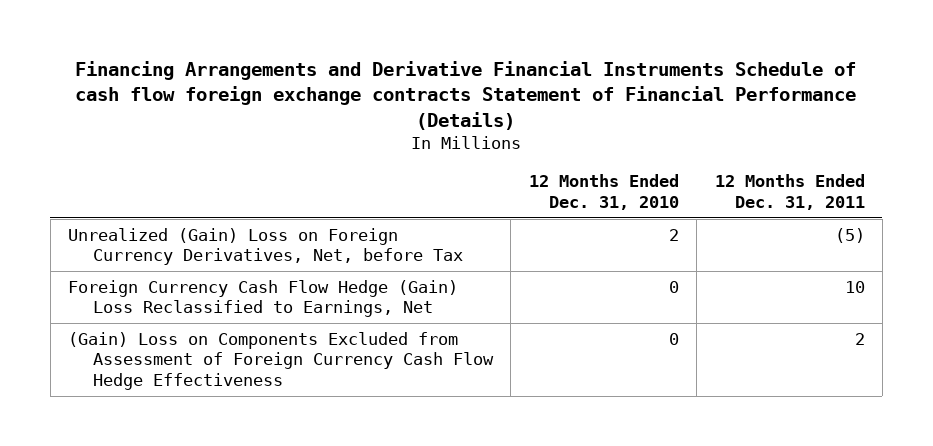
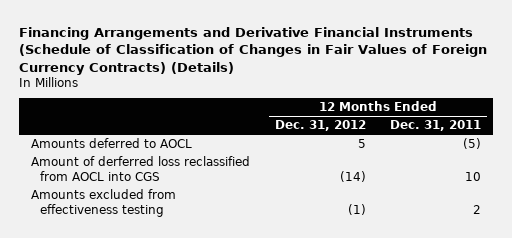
[75,60,857,130] Financing Arrangements and Derivative Financial Instruments Schedule of cash flow foreign exchange contracts Statement of Financial Performance (Details) -> [18,26,487,75] Financing Arrangements and Derivative Financial Instruments (Schedule of Classification of Changes in Fair Values of Foreign Currency Contracts) (Details)
[528,174,679,210] 12 Months Ended Dec. 31, 2010 -> none
none -> [274,120,366,132] Dec. 31, 2012
[68,227,463,266] Unrealized (Gain) Loss on Foreign Currency Derivatives, Net, before Tax -> [31,138,193,149] Amounts deferred to AOCL
[68,279,459,318] Foreign Currency Cash Flow Hedge (Gain) Loss Reclassified to Earnings, Net -> [31,156,251,181] Amount of derferred loss reclassified from AOCL into CGS
[68,331,494,390] (Gain) Loss on Components Excluded from Assessment of Foreign Currency Cash Flow Hedge Effectiveness -> [31,189,177,217] Amounts excluded from effectiveness testing

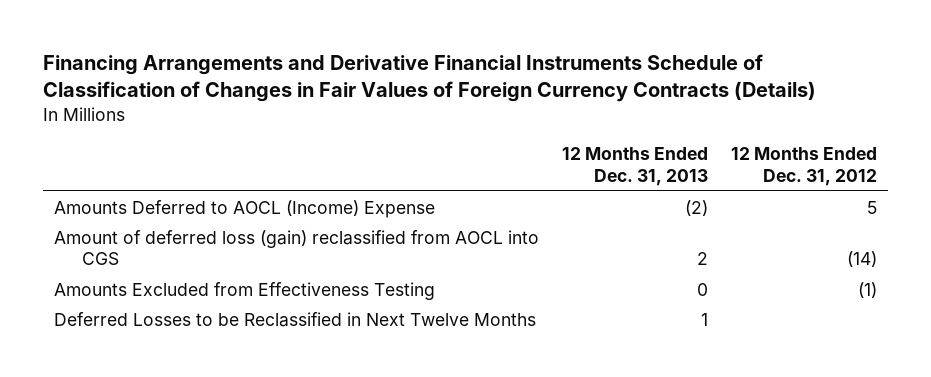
[18,26,487,75] Financing Arrangements and Derivative Financial Instruments (Schedule of Classification of Changes in Fair Values of Foreign Currency Contracts) (Details) -> [42,54,816,103] Financing Arrangements and Derivative Financial Instruments Schedule of Classification of Changes in Fair Values of Foreign Currency Contracts (Details)
[390,120,482,132] Dec. 31, 2011 -> none
none -> [562,147,709,186] 12 Months Ended Dec. 31, 2013
[31,138,193,149] Amounts deferred to AOCL -> [54,199,436,218] Amounts Deferred to AOCL (Income) Expense
[31,156,251,181] Amount of derferred loss reclassified from AOCL into CGS -> [54,229,540,266] Amount of deferred loss (gain) reclassified from AOCL into CGS
[31,189,177,217] Amounts excluded from effectiveness testing -> [54,281,436,300] Amounts Excluded from Effectiveness Testing
none -> [54,311,537,327] Deferred Losses to be Reclassified in Next Twelve Months

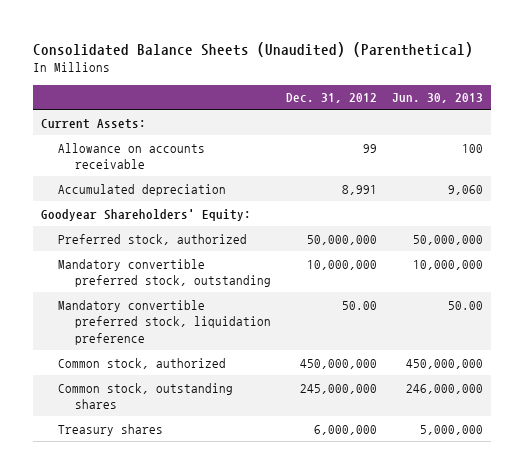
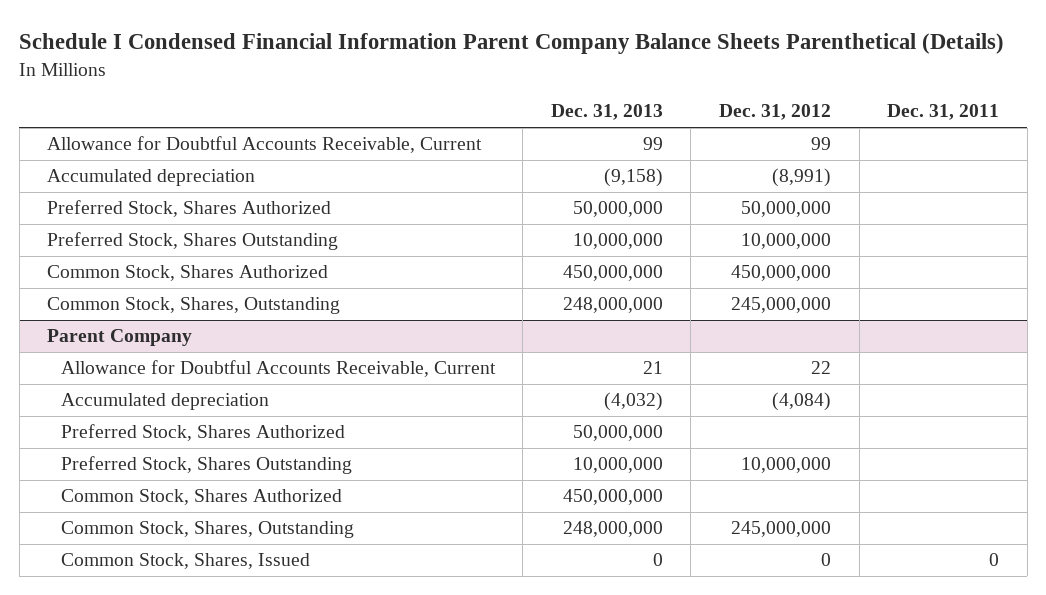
[33,41,474,57] Consolidated Balance Sheets (Unaudited) (Parenthetical) -> [19,33,1005,55] Schedule I Condensed Financial Information Parent Company Balance Sheets Parenthetical (Details)
[392,93,484,104] Jun. 30, 2013 -> none
none -> [550,104,663,121] Dec. 31, 2013
none -> [887,104,1000,121] Dec. 31, 2011
[41,118,147,129] Current Assets: -> none
[41,208,252,221] Goodyear Shareholders' Equity: -> none
[57,299,271,346] Mandatory convertible preferred stock, liquidation preference -> none
[57,423,163,436] Treasury shares -> none
[57,142,205,170] Allowance on accounts receivable -> [47,136,483,154] Allowance for Doubtful Accounts Receivable, Current
[342,184,378,195] 8,991 -> [772,168,832,188] (8,991)
[57,233,247,245] Preferred stock, authorized -> [47,200,332,218] Preferred Stock, Shares Authorized
[57,258,271,288] Mandatory convertible preferred stock, outstanding -> [47,232,339,251] Preferred Stock, Shares Outstanding
[57,357,226,369] Common stock, authorized -> [47,265,329,282] Common Stock, Shares Authorized
[57,382,233,410] Common stock, outstanding shares -> [47,297,341,315] Common Stock, Shares, Outstanding
none -> [47,329,193,347] Parent Company
none -> [60,360,496,378] Allowance for Doubtful Accounts Receivable, Current
none -> [60,393,269,411] Accumulated depreciation
none -> [60,424,345,442] Preferred Stock, Shares Authorized
none -> [60,456,352,475] Preferred Stock, Shares Outstanding
none -> [60,489,342,506] Common Stock, Shares Authorized
none -> [60,521,354,539] Common Stock, Shares, Outstanding
none -> [60,553,310,570] Common Stock, Shares, Issued

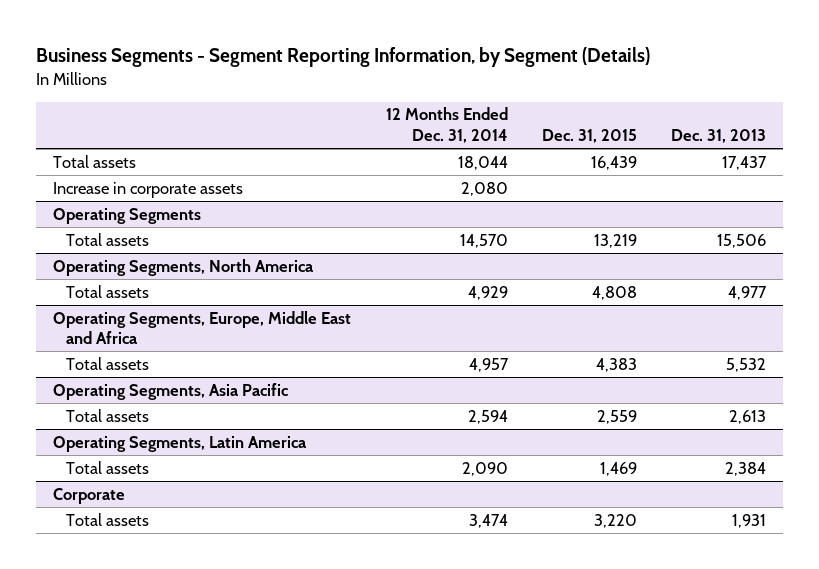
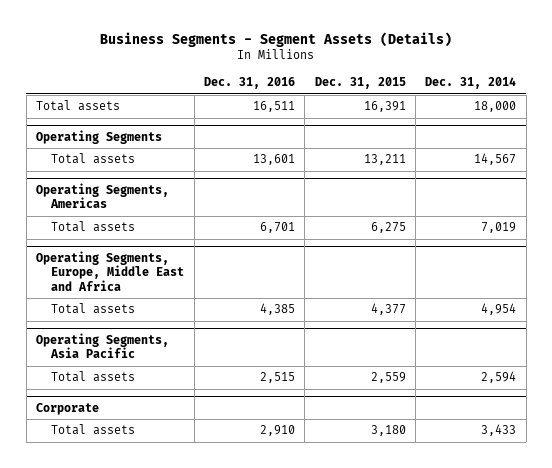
[36,47,651,68] Business Segments - Segment Reporting Information, by Segment (Details) -> [100,31,453,47] Business Segments - Segment Assets (Details)
[385,107,508,143] 12 Months Ended Dec. 31, 2014 -> none
[670,128,766,143] Dec. 31, 2013 -> none
none -> [204,77,296,90] Dec. 31, 2016
none -> [425,77,517,90] Dec. 31, 2014
[53,181,244,198] Increase in corporate assets -> none
[590,155,637,170] 16,439 -> [363,101,406,113] 16,391
[593,233,637,248] 13,219 -> [363,154,406,166] 13,211
[53,258,315,276] Operating Segments, North America -> [35,182,169,209] Operating Segments, Americas
[591,285,637,300] 4,808 -> [370,222,406,234] 6,275
[595,357,637,372] 4,383 -> [370,303,406,316] 4,377
[53,435,308,452] Operating Segments, Latin America -> none
[65,460,149,474] Total assets -> none
[593,513,637,528] 3,220 -> [370,425,406,437] 3,180

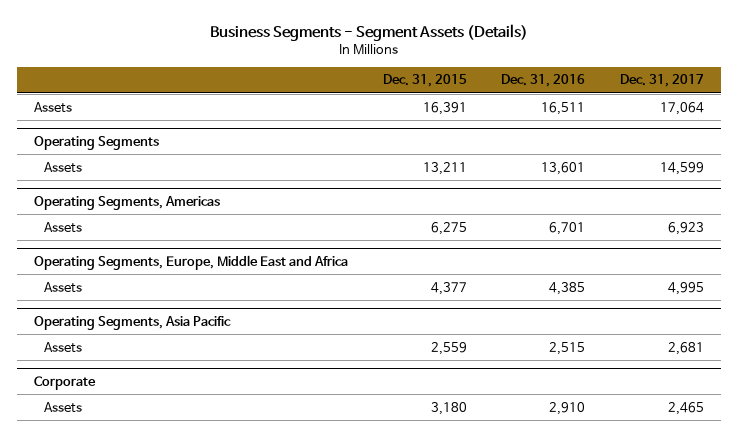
[425,77,517,90] Dec. 31, 2014 -> none
none -> [619,74,704,88] Dec. 31, 2017
[35,100,120,112] Total assets -> [34,101,73,113] Assets
[51,153,136,165] Total assets -> [44,161,83,173] Assets
[51,221,136,233] Total assets -> [44,221,83,233] Assets
[51,303,136,315] Total assets -> [44,281,83,293] Assets
[51,371,136,383] Total assets -> [44,341,83,353] Assets
[51,424,136,436] Total assets -> [44,401,83,413] Assets

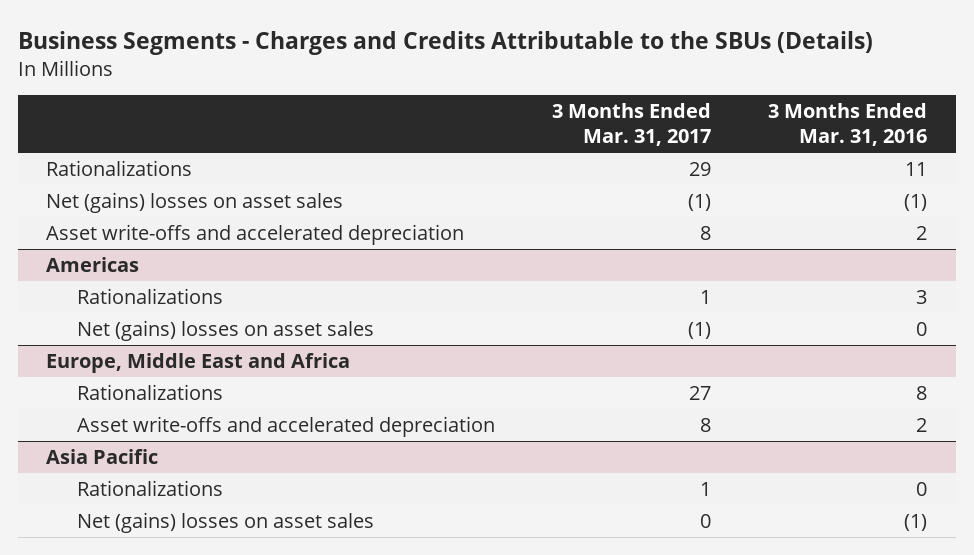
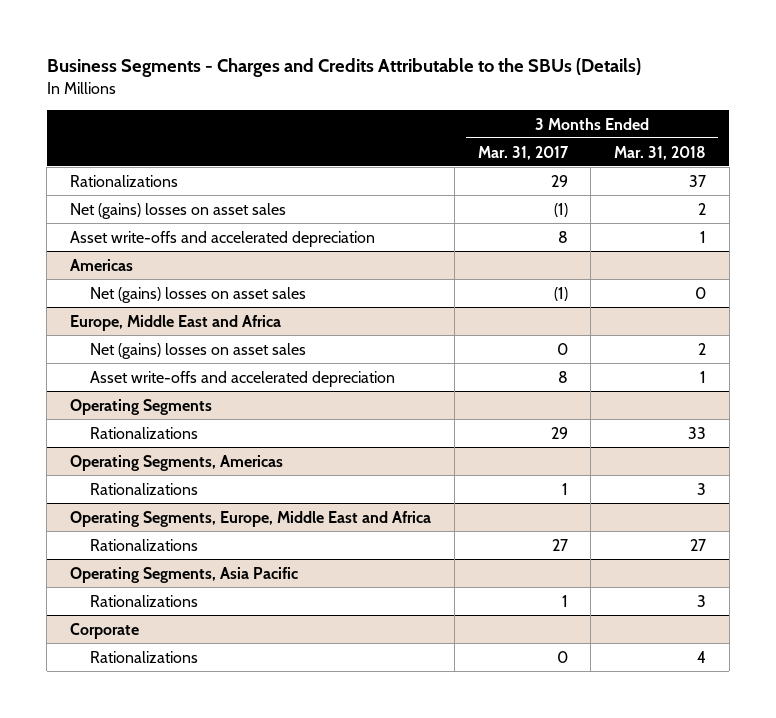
[768,103,928,147] 3 Months Ended Mar. 31, 2016 -> none
none -> [614,145,707,160] Mar. 31, 2018
[77,287,224,304] Rationalizations -> none
[77,383,224,400] Rationalizations -> none
none -> [90,342,307,359] Net (gains) losses on asset sales
[46,448,159,464] Asia Pacific -> none
none -> [70,398,213,415] Operating Segments
none -> [90,426,199,439] Rationalizations
none -> [70,454,284,471] Operating Segments, Americas
[77,511,375,533] Net (gains) losses on asset sales -> none
none -> [70,510,432,527] Operating Segments, Europe, Middle East and Africa
none -> [90,538,199,551] Rationalizations
none -> [70,566,299,583] Operating Segments, Asia Pacific
none -> [90,594,199,607] Rationalizations
none -> [70,622,140,639] Corporate
none -> [90,650,199,663] Rationalizations

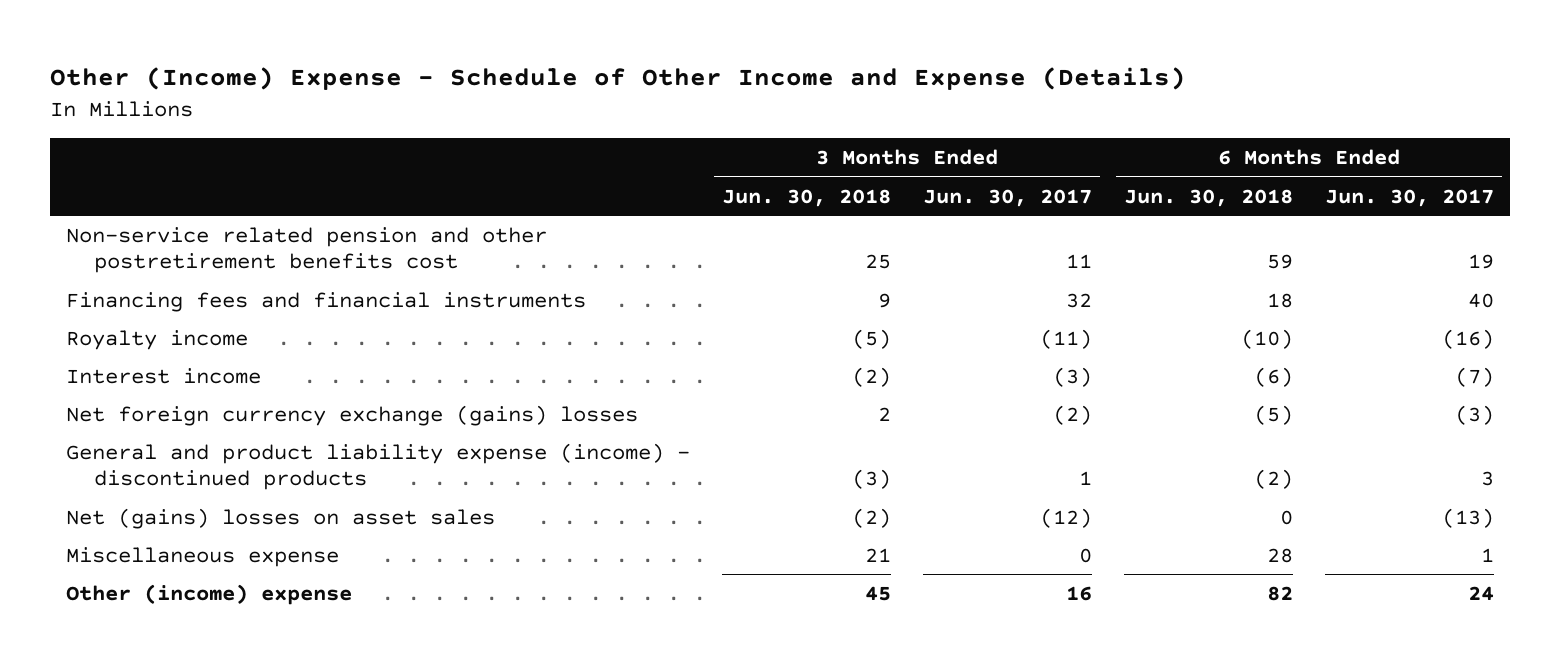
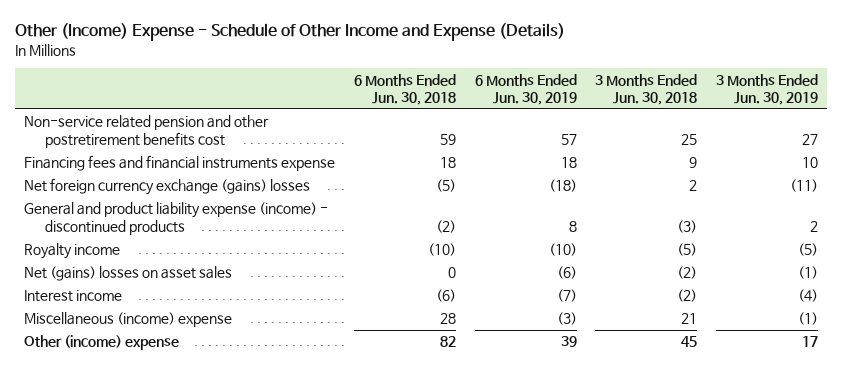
[922,188,1092,207] Jun. 30, 2017 -> none
[1324,188,1494,207] Jun. 30, 2017 -> none
none -> [474,73,577,106] 6 Months Ended Jun. 30, 2019
none -> [715,73,818,106] 3 Months Ended Jun. 30, 2019
[65,291,586,312] Financing fees and financial instruments -> [24,155,336,172] Financing fees and financial instruments expense
[65,329,248,350] Royalty income -> [24,243,121,260] Royalty income
[65,367,261,384] Interest income -> [24,290,123,303] Interest income
[65,546,339,567] Miscellaneous expense -> [24,312,233,328] Miscellaneous (income) expense

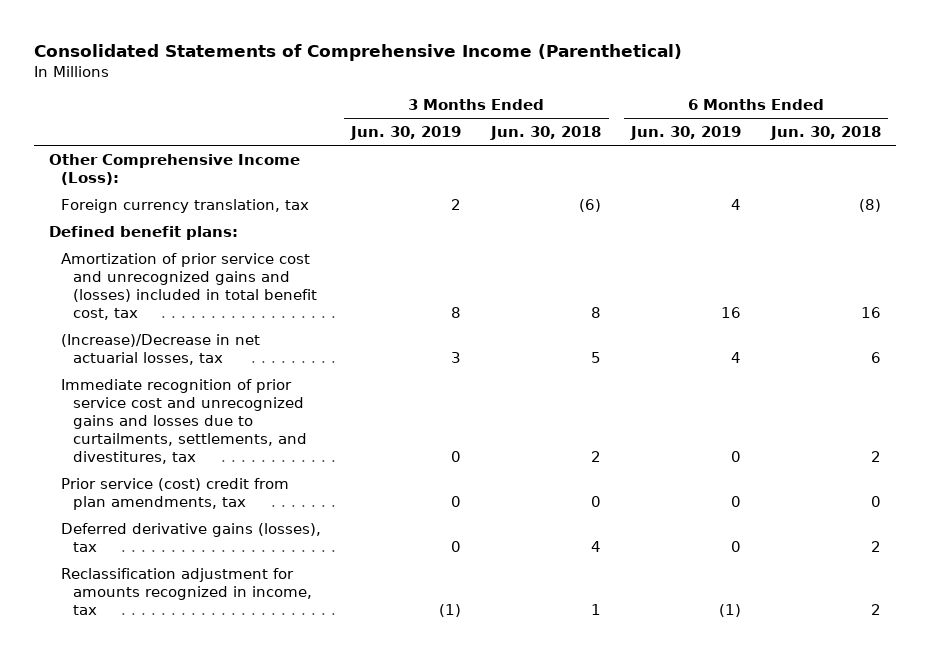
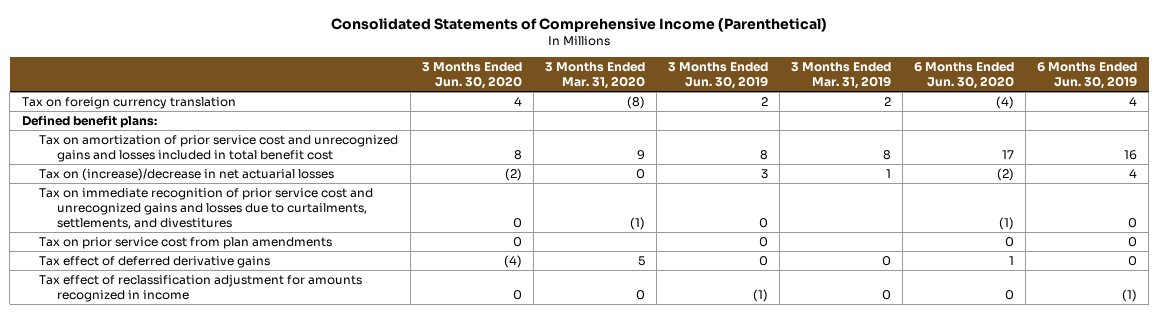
[490,126,602,141] Jun. 30, 2018 -> none
[769,126,881,141] Jun. 30, 2018 -> none
none -> [421,62,522,90] 3 Months Ended Jun. 30, 2020
none -> [544,62,645,90] 3 Months Ended Mar. 31, 2020
none -> [790,62,891,90] 3 Months Ended Mar. 31, 2019
none -> [914,62,1015,90] 6 Months Ended Jun. 30, 2020
[49,153,301,185] Other Comprehensive Income (Loss): -> none
[61,198,310,213] Foreign currency translation, tax -> [21,96,236,109] Tax on foreign currency translation
[61,252,318,320] Amortization of prior service cost and unrecognized gains and (losses) included in total benefit cost, tax -> [39,134,399,162] Tax on amortization of prior service cost and unrecognized gains and losses included in total benefit cost
[61,333,261,365] (Increase)/Decrease in net actuarial losses, tax -> [39,167,335,181] Tax on (increase)/decrease in net actuarial losses
[61,378,308,464] Immediate recognition of prior service cost and unrecognized gains and losses due to curtailments, settlements, and divestitures, tax -> [39,187,374,229] Tax on immediate recognition of prior service cost and unrecognized gains and losses due to curtailments, settlements, and divestitures
[61,477,290,510] Prior service (cost) credit from plan amendments, tax -> [39,236,333,249] Tax on prior service cost from plan amendments
[61,522,322,552] Deferred derivative gains (losses), tax -> [39,255,271,268] Tax effect of deferred derivative gains
[61,567,313,615] Reclassification adjustment for amounts recognized in income, tax -> [39,274,363,302] Tax effect of reclassification adjustment for amounts recognized in income

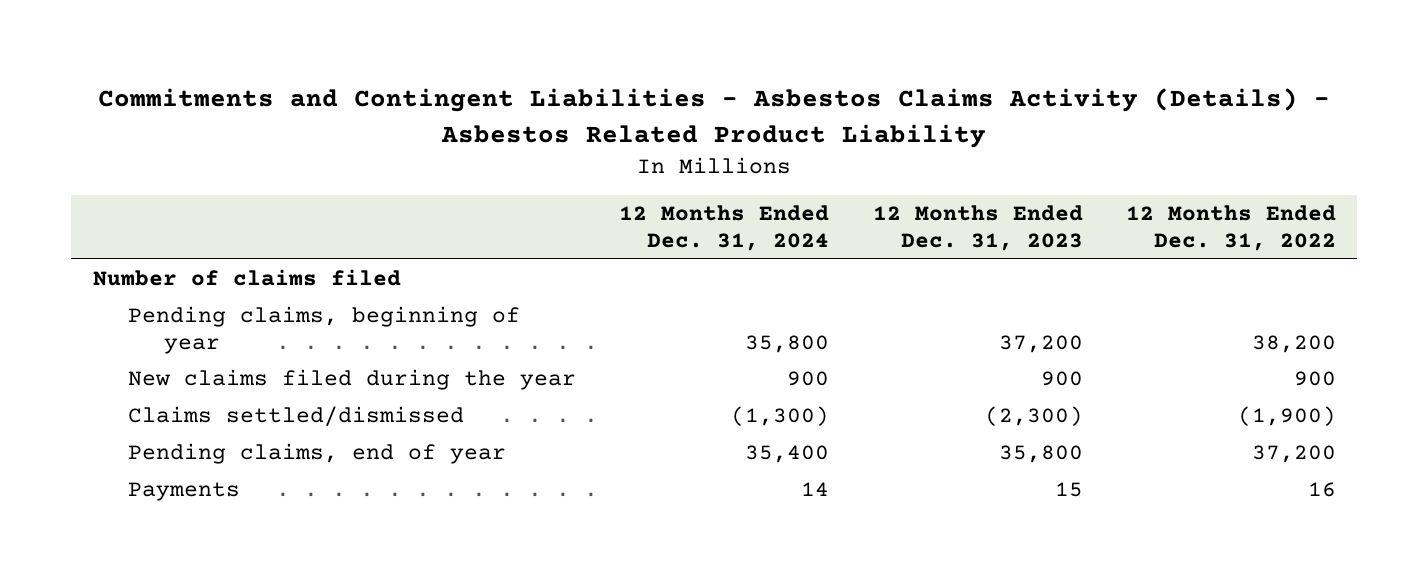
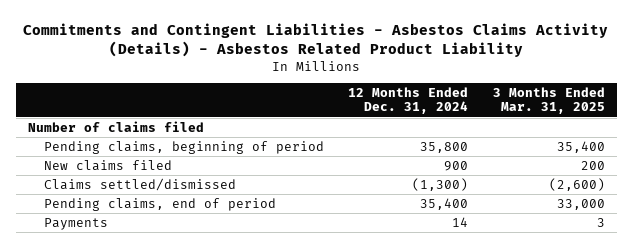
[872,205,1083,251] 12 Months Ended Dec. 31, 2023 -> none
[1125,205,1336,251] 12 Months Ended Dec. 31, 2022 -> none
none -> [492,86,605,115] 3 Months Ended Mar. 31, 2025
[128,305,521,354] Pending claims, beginning of year -> [44,140,325,154] Pending claims, beginning of period
[128,368,577,390] New claims filed during the year -> [44,159,173,171] New claims filed
[128,442,507,464] Pending claims, end of year -> [44,197,277,211] Pending claims, end of period

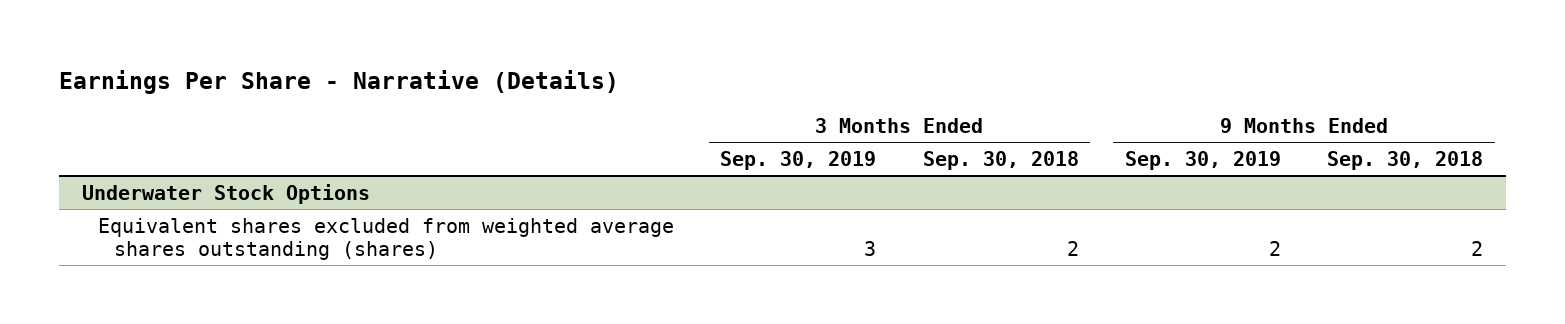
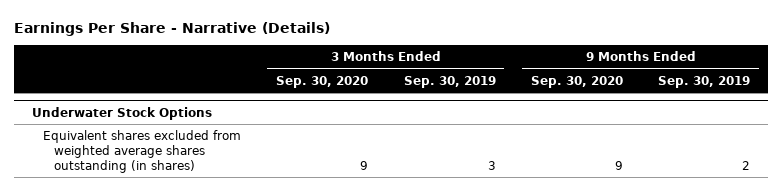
[922,150,1079,170] Sep. 30, 2018 -> none
[1327,150,1484,170] Sep. 30, 2018 -> none
none -> [276,75,369,88] Sep. 30, 2020
none -> [531,75,624,88] Sep. 30, 2020
[97,217,674,261] Equivalent shares excluded from weighted average shares outstanding (shares) -> [42,130,241,173] Equivalent shares excluded from weighted average shares outstanding (in shares)

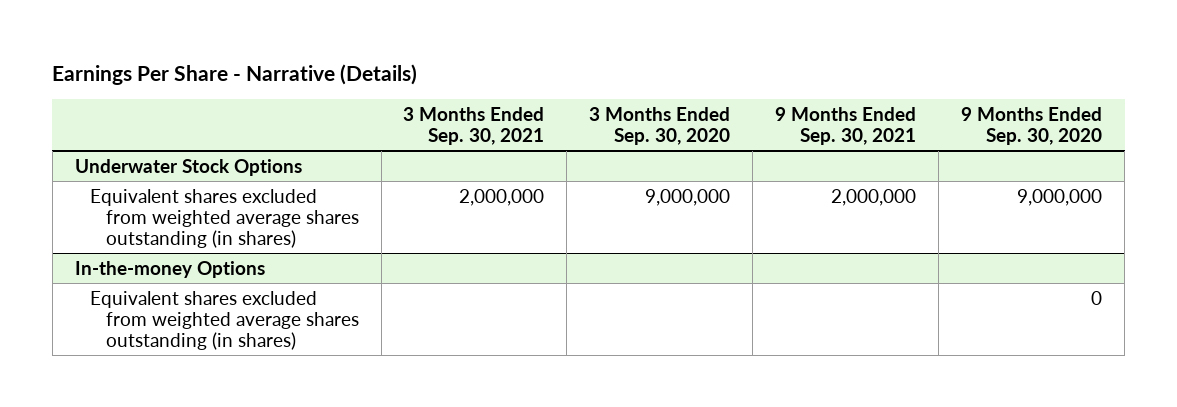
[403,75,496,88] Sep. 30, 2019 -> none
[658,75,751,88] Sep. 30, 2019 -> none
none -> [403,106,545,146] 3 Months Ended Sep. 30, 2021
none -> [775,106,917,146] 9 Months Ended Sep. 30, 2021
[360,160,369,170] 9 -> [645,188,731,206] 9,000,000
[615,160,624,170] 9 -> [1017,188,1103,206] 9,000,000
none -> [74,260,265,278] In-the-money Options
none -> [90,290,359,351] Equivalent shares excluded from weighted average shares outstanding (in shares)

